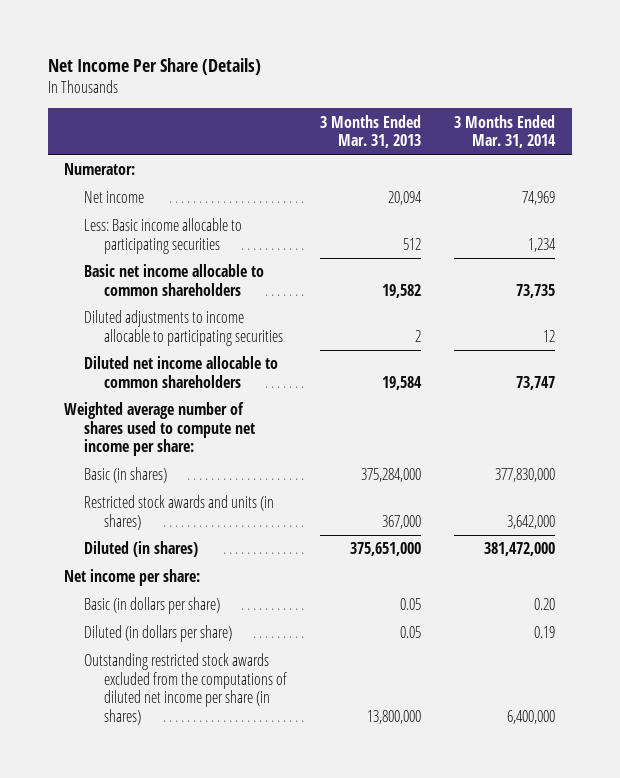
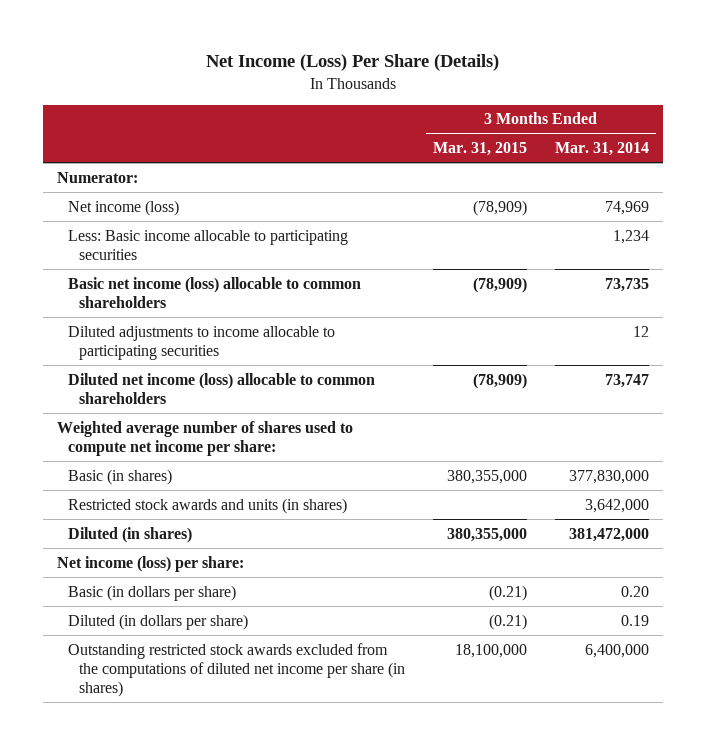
[47,57,261,75] Net Income Per Share (Details) -> [205,54,499,72] Net Income (Loss) Per Share (Details)
[320,114,422,149] 3 Months Ended Mar. 31, 2013 -> none
none -> [433,141,528,156] Mar. 31, 2015
[84,191,145,204] Net income -> [67,199,179,216] Net income (loss)
[84,264,265,296] Basic net income allocable to common shareholders -> [67,276,361,308] Basic net income (loss) allocable to common shareholders
[84,356,279,388] Diluted net income allocable to common shareholders -> [67,372,375,404] Diluted net income (loss) allocable to common shareholders
[64,569,201,587] Net income per share: -> [56,555,244,572] Net income (loss) per share:

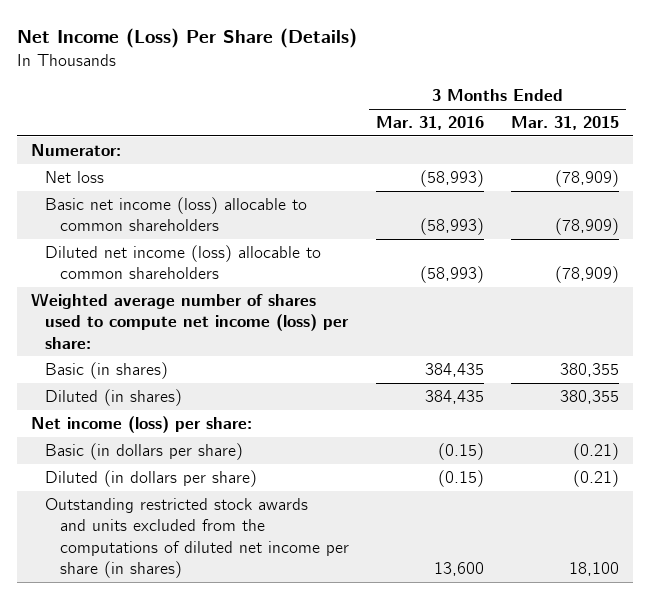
[555,141,650,156] Mar. 31, 2014 -> none
none -> [376,116,485,131] Mar. 31, 2016
[67,229,348,260] Less: Basic income allocable to participating securities -> none
[67,199,179,216] Net income (loss) -> [45,171,105,184] Net loss
[67,325,335,360] Diluted adjustments to income allocable to participating securities -> none
[67,497,347,514] Restricted stock awards and units (in shares) -> none
[56,420,353,456] Weighted average number of shares used to compute net income per share: -> [30,293,350,349] Weighted average number of shares used to compute net income (loss) per share:
[447,469,528,484] 380,355,000 -> [560,363,620,378] 380,355
[447,527,528,542] 380,355,000 -> [560,390,620,405] 380,355
[67,642,406,697] Outstanding restricted stock awards excluded from the computations of diluted net income per share (in shares) -> [45,498,349,579] Outstanding restricted stock awards and units excluded from the computations of diluted net income per share (in shares)
[455,643,528,658] 18,100,000 -> [569,562,620,577] 18,100

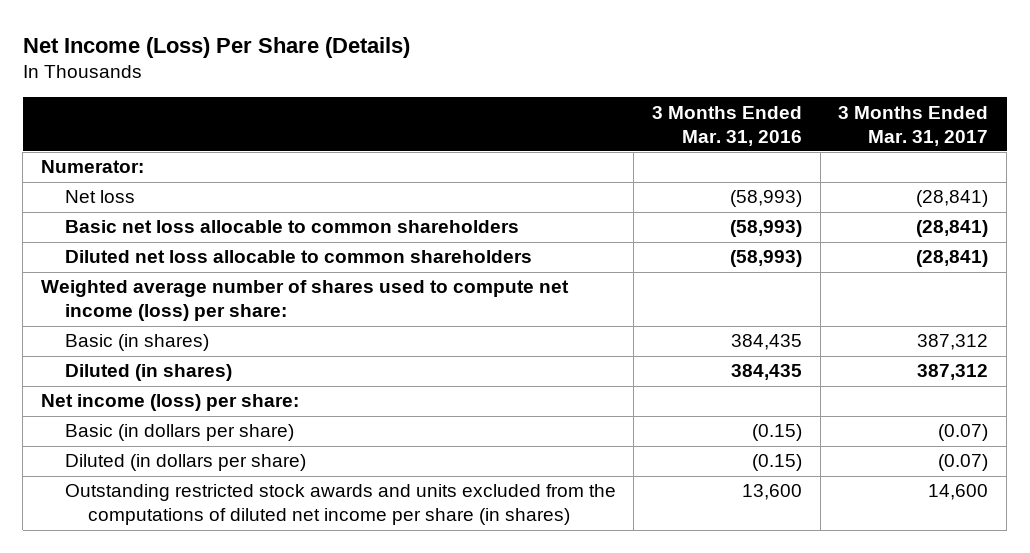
[511,116,620,131] Mar. 31, 2015 -> none
none -> [838,105,989,146] 3 Months Ended Mar. 31, 2017
[45,197,308,232] Basic net income (loss) allocable to common shareholders -> [64,220,519,234] Basic net loss allocable to common shareholders
[45,245,322,280] Diluted net income (loss) allocable to common shareholders -> [64,250,532,264] Diluted net loss allocable to common shareholders

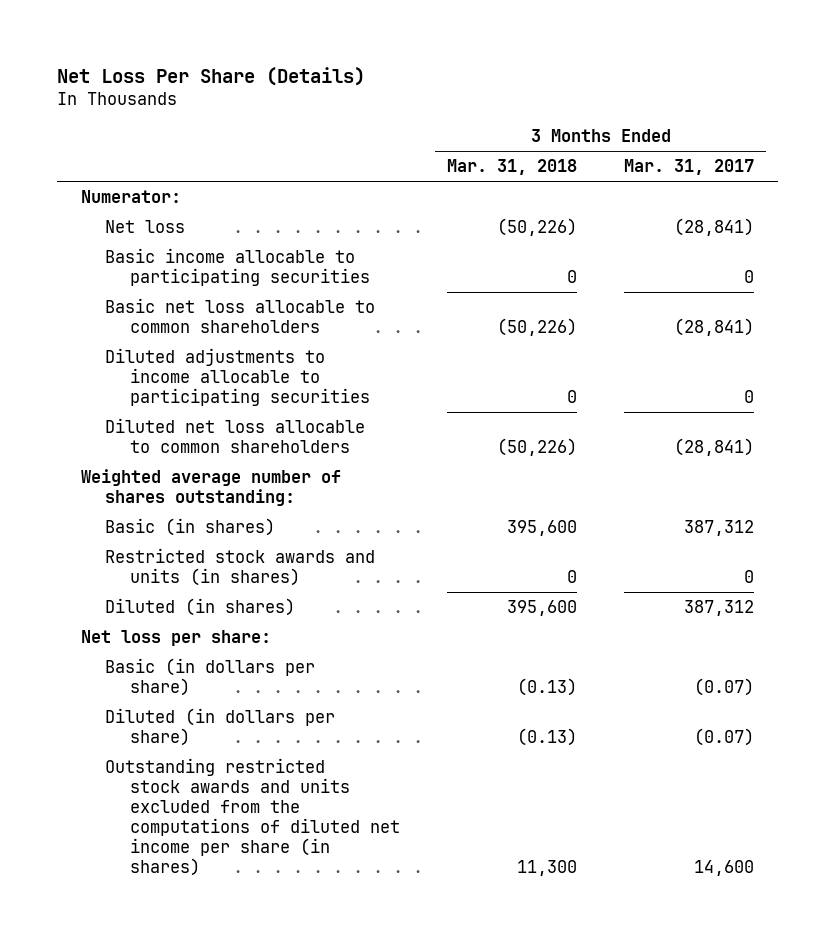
[22,36,410,58] Net Income (Loss) Per Share (Details) -> [57,66,366,86] Net Loss Per Share (Details)
[652,105,803,146] 3 Months Ended Mar. 31, 2016 -> none
none -> [446,159,577,176] Mar. 31, 2018
none -> [105,248,370,287] Basic income allocable to participating securities
none -> [105,348,370,407] Diluted adjustments to income allocable to participating securities
[41,280,570,322] Weighted average number of shares used to compute net income (loss) per share: -> [80,469,341,507] Weighted average number of shares outstanding:
none -> [105,548,376,587] Restricted stock awards and units (in shares)
[41,394,300,412] Net income (loss) per share: -> [80,630,271,647] Net loss per share:

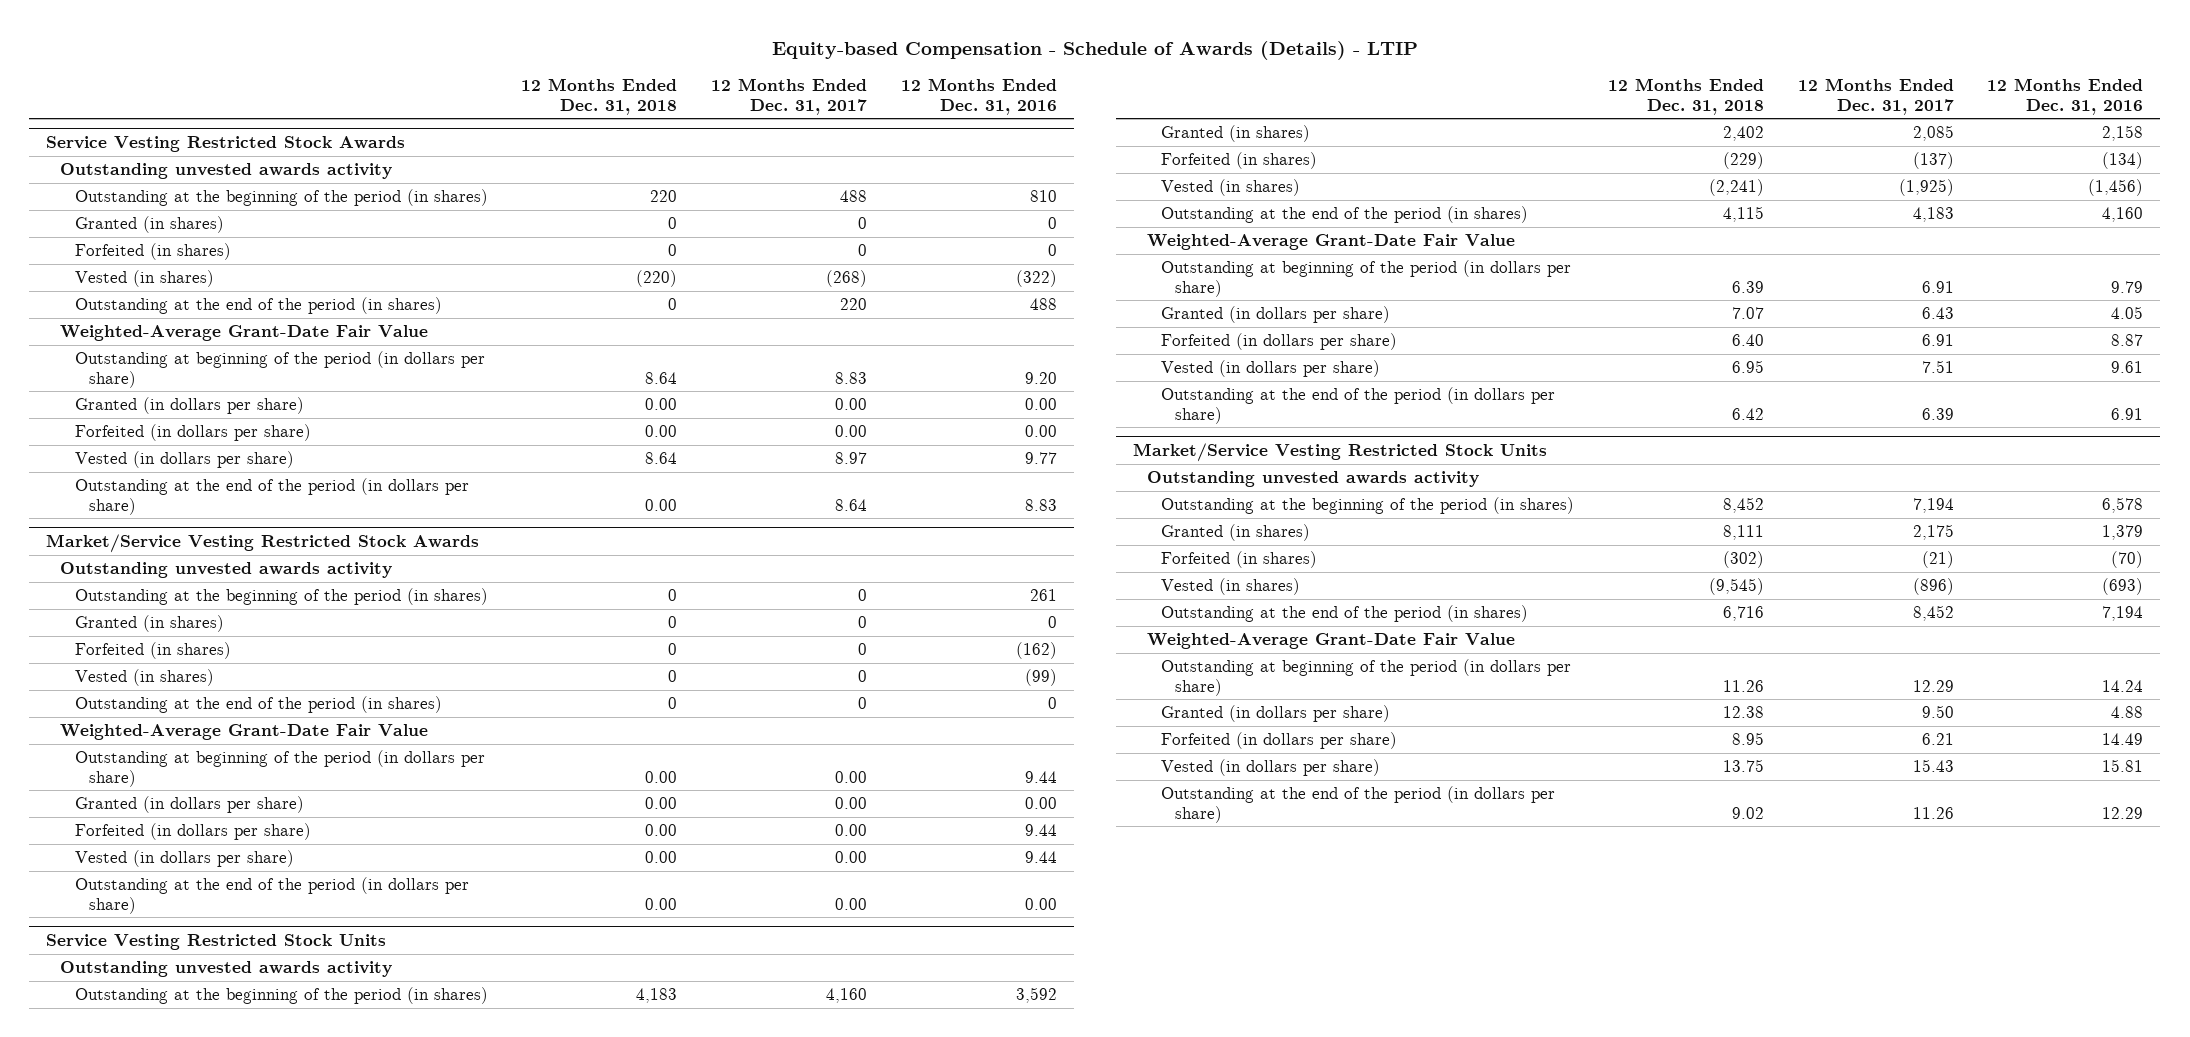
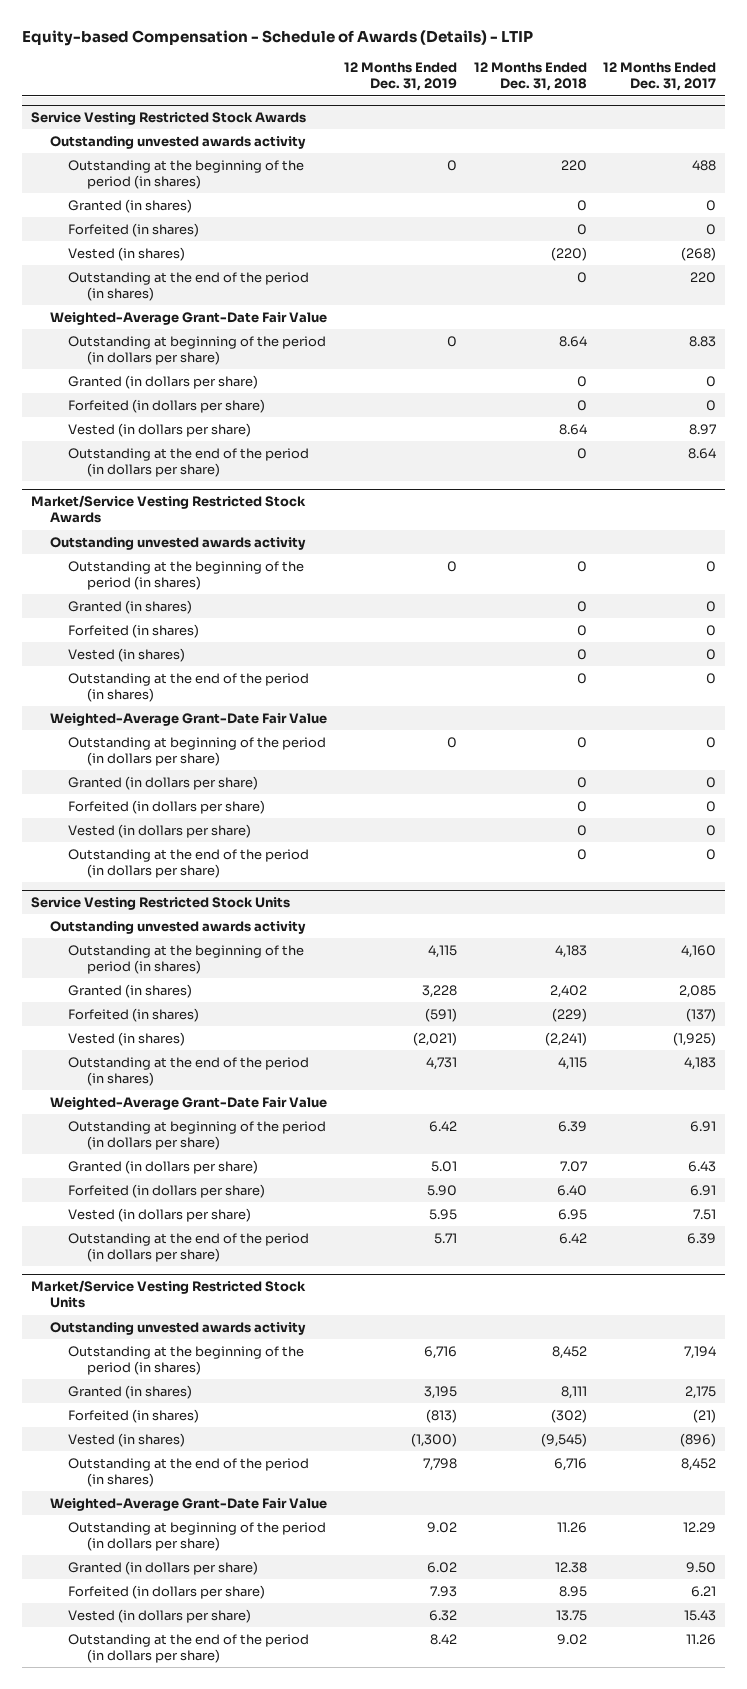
[900,78,1057,115] 12 Months Ended Dec. 31, 2016 -> none
none -> [343,62,457,92] 12 Months Ended Dec. 31, 2019
[645,398,678,411] 0.00 -> [576,375,587,387] 0
[835,398,868,411] 0.00 -> [706,375,717,387] 0
[645,425,678,438] 0.00 -> [576,399,587,411] 0
[835,425,868,438] 0.00 -> [706,399,717,411] 0
[645,498,678,511] 0.00 -> [576,447,587,459] 0
[645,770,678,783] 0.00 -> [576,736,587,748] 0
[835,770,868,783] 0.00 -> [706,736,717,748] 0
[645,797,678,810] 0.00 -> [576,776,587,788] 0
[835,797,868,810] 0.00 -> [706,776,717,788] 0
[645,824,678,837] 0.00 -> [576,800,587,812] 0
[835,824,868,837] 0.00 -> [706,800,717,812] 0
[645,851,678,864] 0.00 -> [576,824,587,836] 0
[835,851,868,864] 0.00 -> [706,824,717,836] 0
[645,897,678,910] 0.00 -> [576,848,587,860] 0
[835,897,868,910] 0.00 -> [706,848,717,860] 0

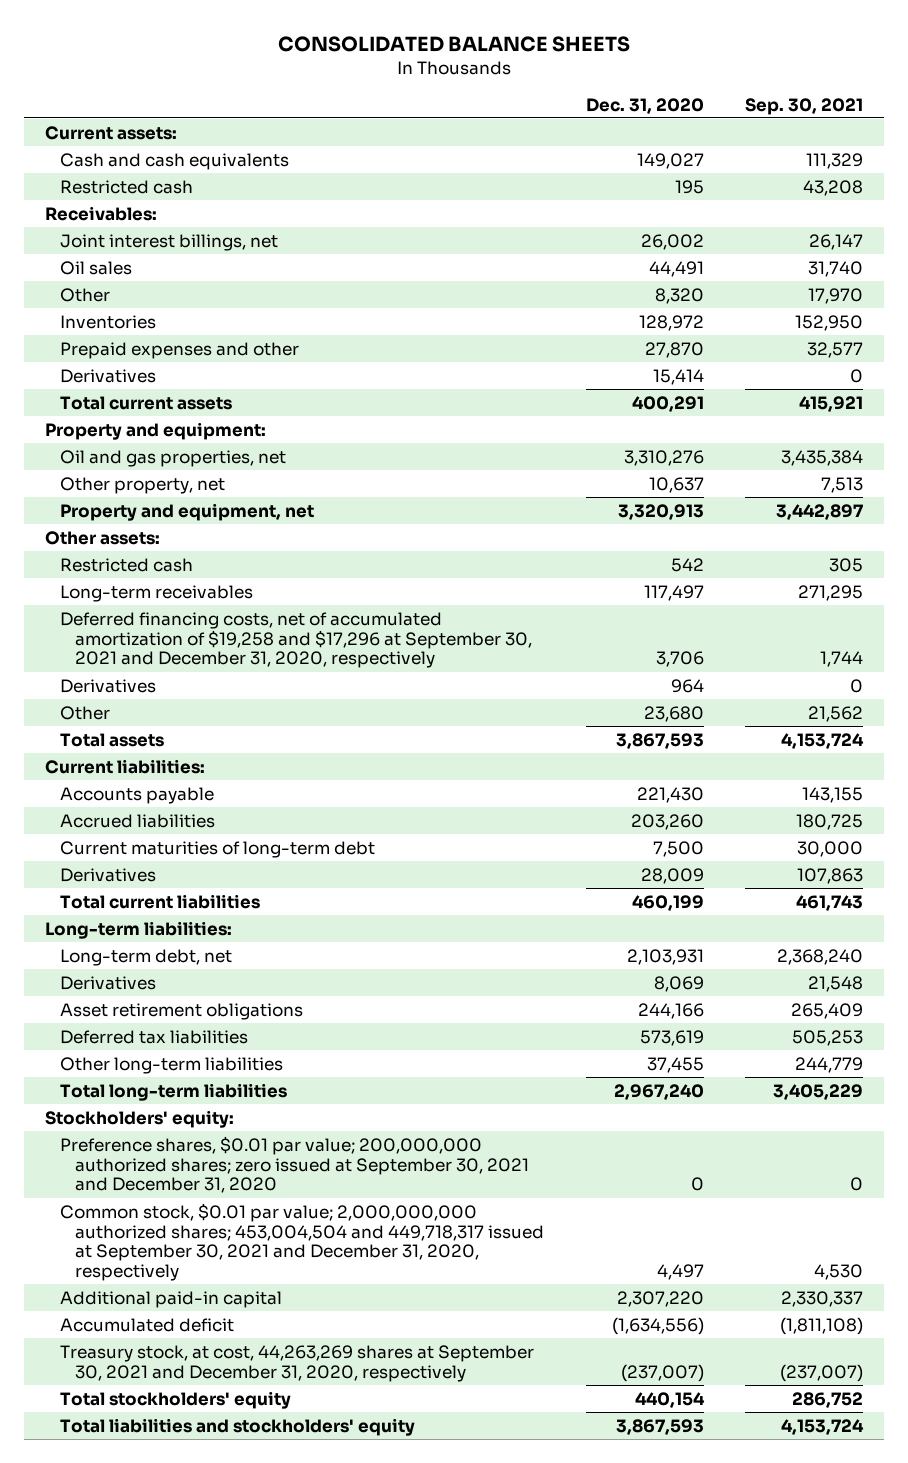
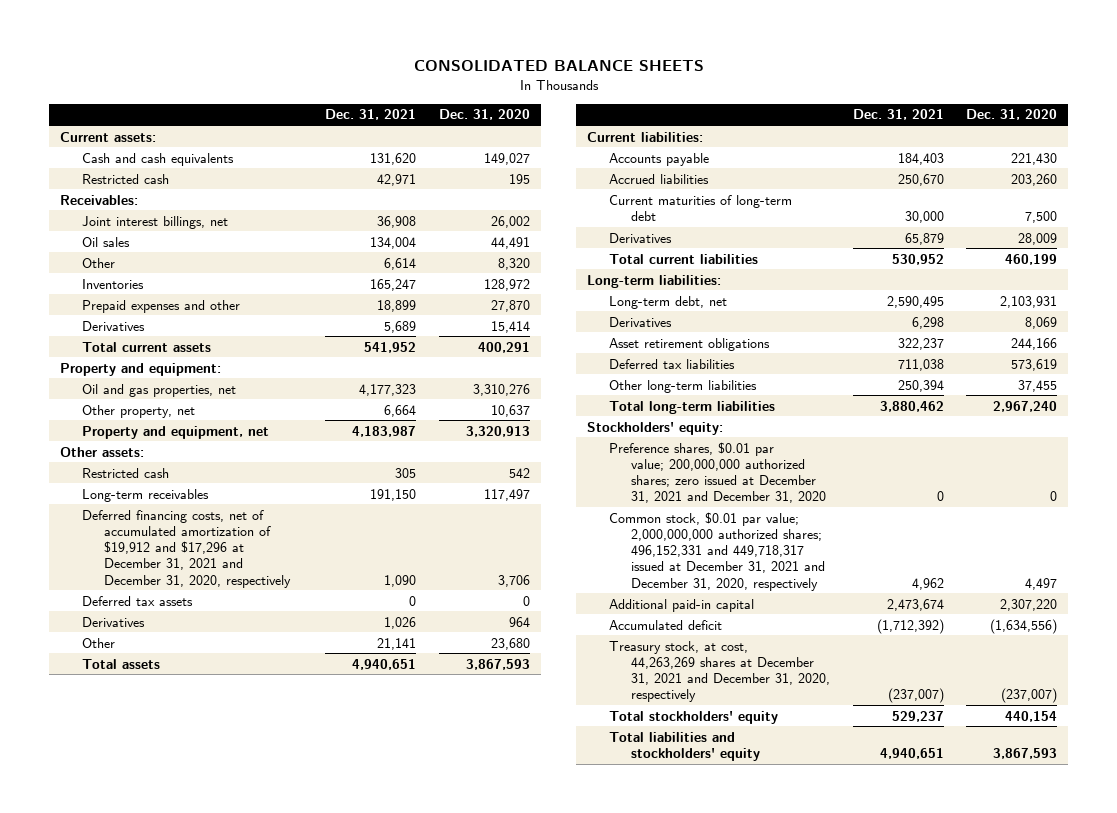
[744,97,863,115] Sep. 30, 2021 -> none
none -> [325,109,417,121] Dec. 31, 2021
[59,611,533,669] Deferred financing costs, net of accumulated amortization of $19,258 and $17,296 at September 30, 2021 and December 31, 2020, respectively -> [81,509,291,588] Deferred financing costs, net of accumulated amortization of $19,912 and $17,296 at December 31, 2021 and December 31, 2020, respectively
none -> [81,595,193,606] Deferred tax assets
[59,1135,530,1194] Preference shares, $0.01 par value; 200,000,000 authorized shares; zero issued at September 30, 2021 and December 31, 2020 -> [609,441,827,504] Preference shares, $0.01 par value; 200,000,000 authorized shares; zero issued at December 31, 2021 and December 31, 2020
[59,1202,545,1282] Common stock, $0.01 par value; 2,000,000,000 authorized shares; 453,004,504 and 449,718,317 issued at September 30, 2021 and December 31, 2020, respectively -> [609,511,826,591] Common stock, $0.01 par value; 2,000,000,000 authorized shares; 496,152,331 and 449,718,317 issued at December 31, 2021 and December 31, 2020, respectively
[59,1344,534,1382] Treasury stock, at cost, 44,263,269 shares at September 30, 2021 and December 31, 2020, respectively -> [609,640,831,703] Treasury stock, at cost, 44,263,269 shares at December 31, 2021 and December 31, 2020, respectively

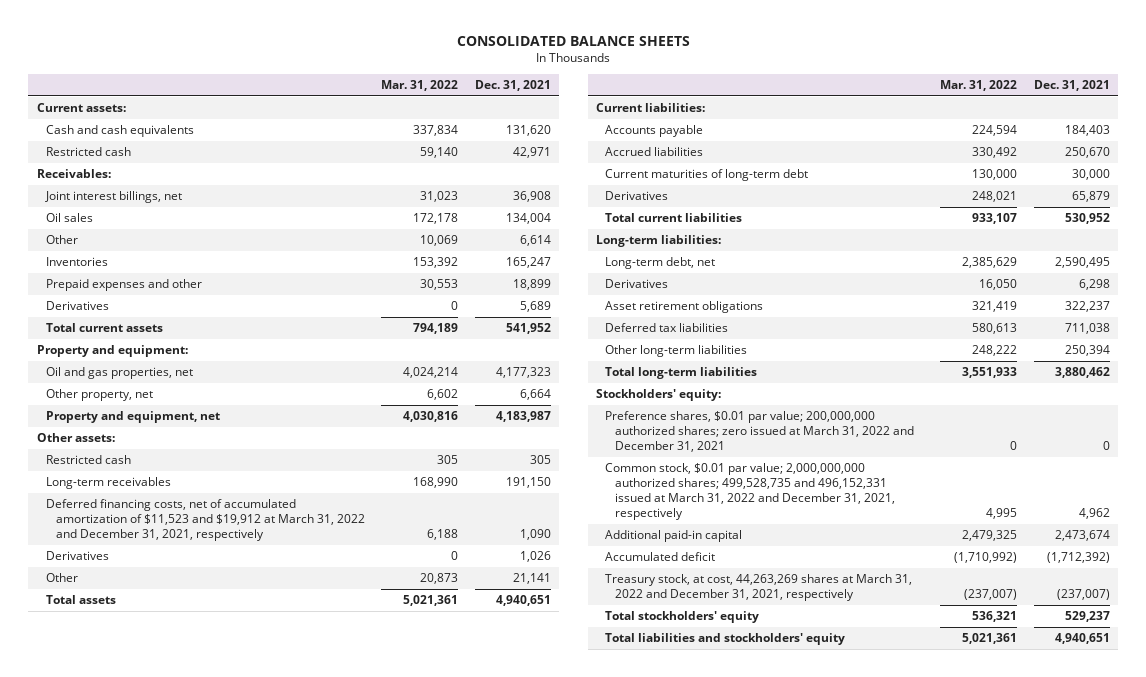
[438,109,530,121] Dec. 31, 2020 -> none
none -> [381,79,459,91] Mar. 31, 2022
[81,595,193,606] Deferred tax assets -> none
[81,509,291,588] Deferred financing costs, net of accumulated amortization of $19,912 and $17,296 at December 31, 2021 and December 31, 2020, respectively -> [46,499,365,542] Deferred financing costs, net of accumulated amortization of $11,523 and $19,912 at March 31, 2022 and December 31, 2021, respectively
[609,441,827,504] Preference shares, $0.01 par value; 200,000,000 authorized shares; zero issued at December 31, 2021 and December 31, 2020 -> [605,411,915,453] Preference shares, $0.01 par value; 200,000,000 authorized shares; zero issued at March 31, 2022 and December 31, 2021
[609,511,826,591] Common stock, $0.01 par value; 2,000,000,000 authorized shares; 496,152,331 and 449,718,317 issued at December 31, 2021 and December 31, 2020, respectively -> [605,463,896,521] Common stock, $0.01 par value; 2,000,000,000 authorized shares; 499,528,735 and 496,152,331 issued at March 31, 2022 and December 31, 2021, respectively
[609,640,831,703] Treasury stock, at cost, 44,263,269 shares at December 31, 2021 and December 31, 2020, respectively -> [605,574,913,602] Treasury stock, at cost, 44,263,269 shares at March 31, 2022 and December 31, 2021, respectively

